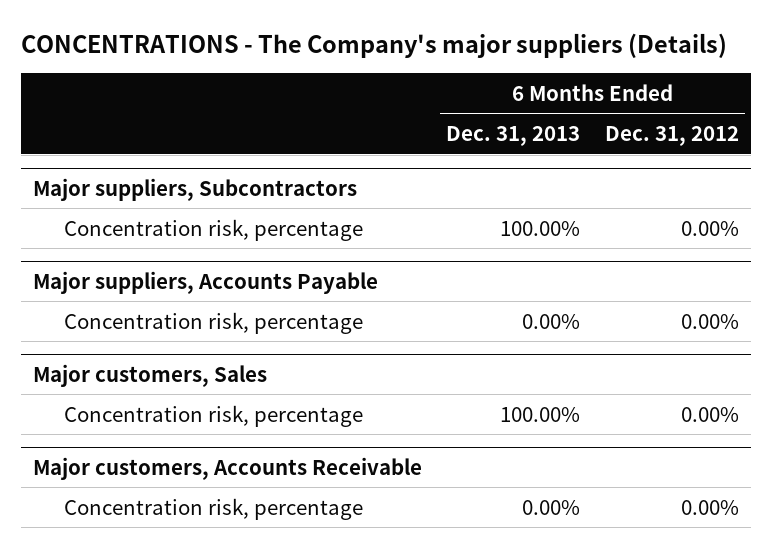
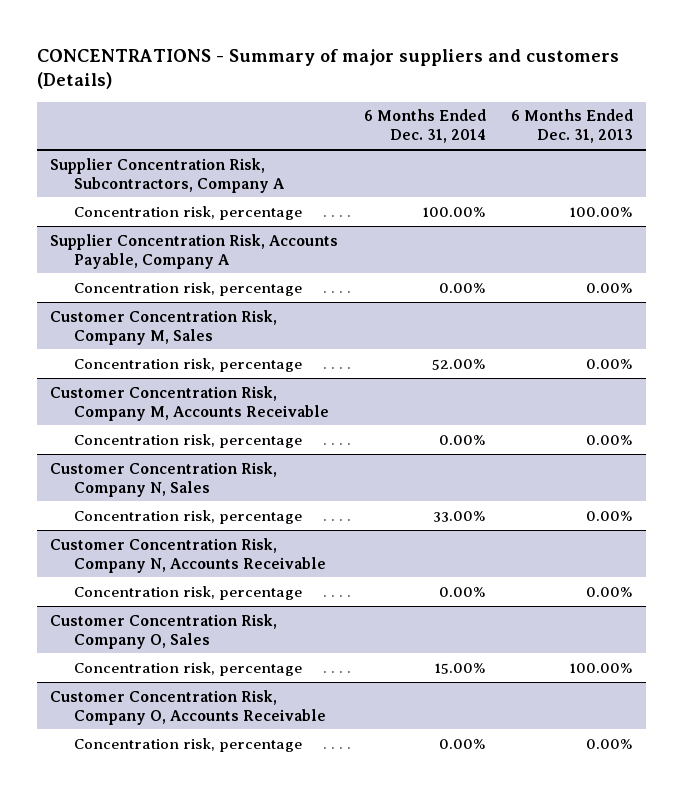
[20,32,727,58] CONCENTRATIONS - The Company's major suppliers (Details) -> [37,48,620,89] CONCENTRATIONS - Summary of major suppliers and customers (Details)
[604,125,739,146] Dec. 31, 2012 -> none
none -> [363,109,486,144] 6 Months Ended Dec. 31, 2014
[33,177,358,201] Major suppliers, Subcontractors -> none
none -> [50,157,285,193] Supplier Concentration Risk, Subcontractors, Company A
[33,270,379,294] Major suppliers, Accounts Payable -> none
none -> [50,233,339,269] Supplier Concentration Risk, Accounts Payable, Company A
[33,363,268,387] Major customers, Sales -> none
none -> [50,309,278,345] Customer Concentration Risk, Company M, Sales
none -> [73,357,302,372] Concentration risk, percentage
none -> [50,385,329,421] Customer Concentration Risk, Company M, Accounts Receivable
none -> [73,433,302,448] Concentration risk, percentage
none -> [50,461,278,497] Customer Concentration Risk, Company N, Sales
none -> [73,509,302,524] Concentration risk, percentage
none -> [50,537,326,573] Customer Concentration Risk, Company N, Accounts Receivable
none -> [73,585,302,600] Concentration risk, percentage
none -> [50,613,278,649] Customer Concentration Risk, Company O, Sales
[33,456,423,480] Major customers, Accounts Receivable -> none
none -> [50,689,326,725] Customer Concentration Risk, Company O, Accounts Receivable

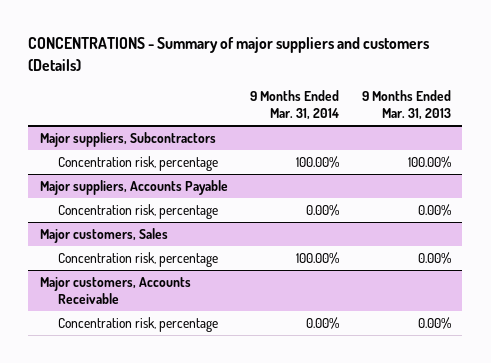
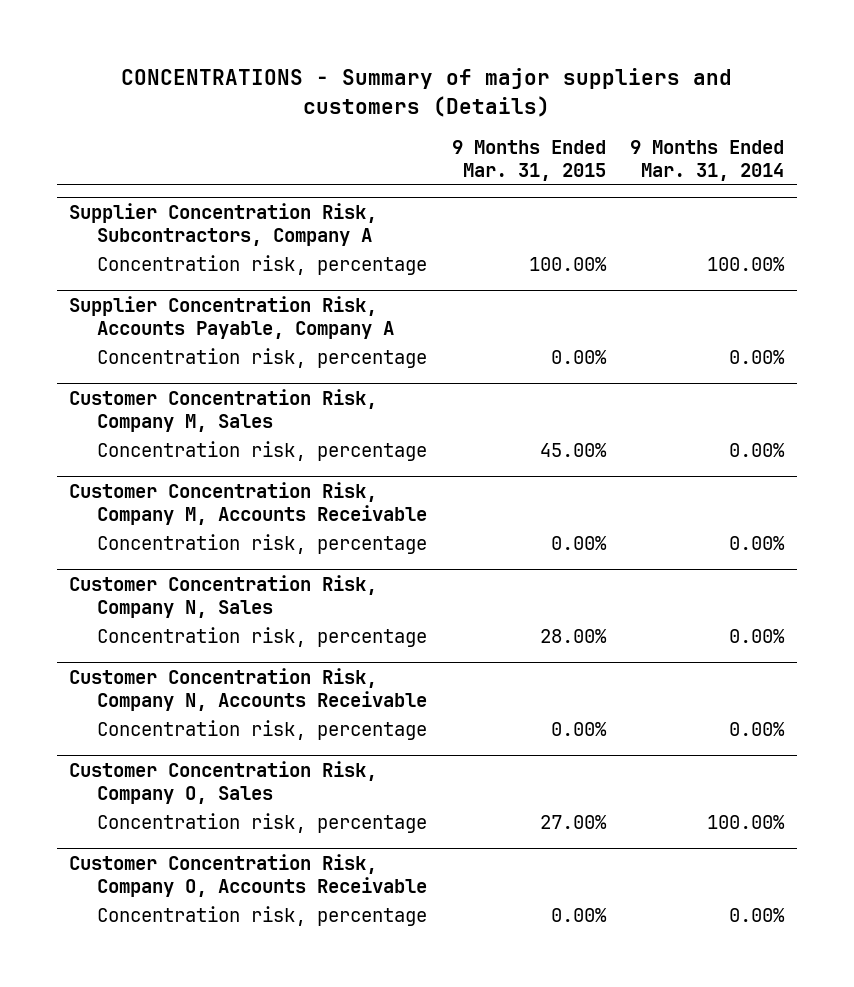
[361,90,451,120] 9 Months Ended Mar. 31, 2013 -> none
none -> [451,139,606,181] 9 Months Ended Mar. 31, 2015
[39,132,216,148] Major suppliers, Subcontractors -> none
none -> [69,202,378,246] Supplier Concentration Risk, Subcontractors, Company A
[39,180,228,196] Major suppliers, Accounts Payable -> none
none -> [69,295,395,339] Supplier Concentration Risk, Accounts Payable, Company A
[39,228,168,244] Major customers, Sales -> none
none -> [69,388,378,432] Customer Concentration Risk, Company M, Sales
none -> [97,441,428,462] Concentration risk, percentage
none -> [69,481,428,525] Customer Concentration Risk, Company M, Accounts Receivable
none -> [97,534,428,555] Concentration risk, percentage
none -> [69,574,378,618] Customer Concentration Risk, Company N, Sales
none -> [97,627,428,648] Concentration risk, percentage
none -> [69,667,428,711] Customer Concentration Risk, Company N, Accounts Receivable
none -> [97,720,428,741] Concentration risk, percentage
none -> [69,760,378,804] Customer Concentration Risk, Company O, Sales
[39,277,191,304] Major customers, Accounts Receivable -> none
none -> [69,853,428,897] Customer Concentration Risk, Company O, Accounts Receivable

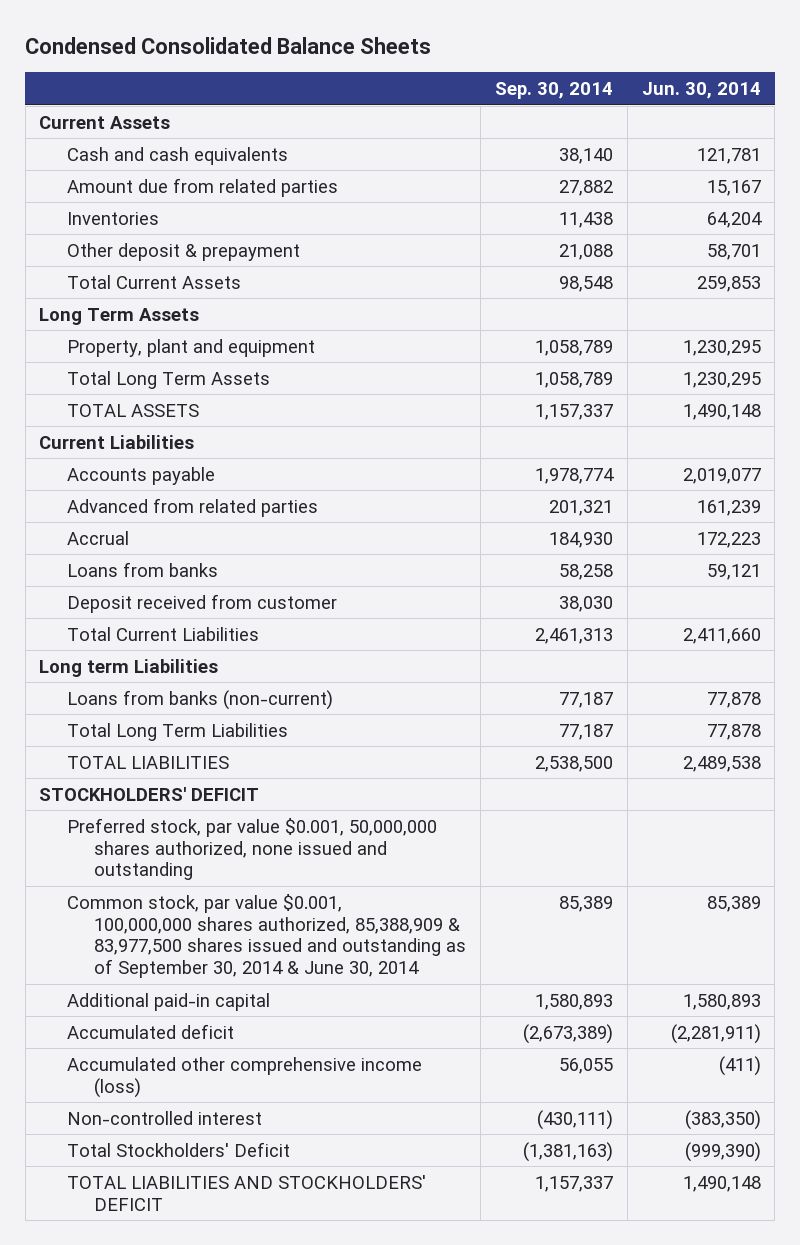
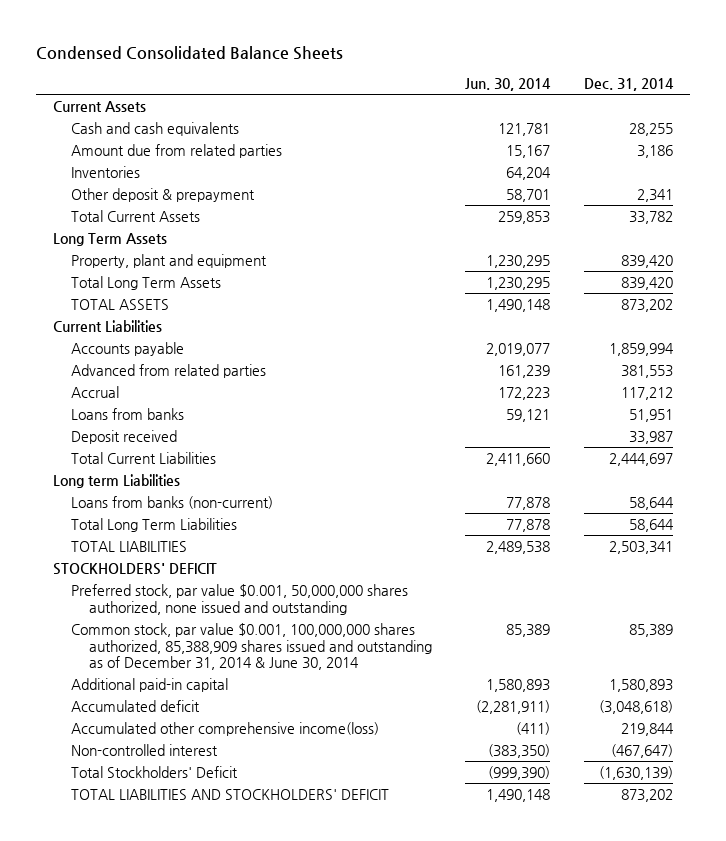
[495,82,614,100] Sep. 30, 2014 -> none
none -> [583,77,674,91] Dec. 31, 2014
[66,593,337,613] Deposit received from customer -> [70,429,177,444] Deposit received
[66,893,467,979] Common stock, par value $0.001, 100,000,000 shares authorized, 85,388,909 & 83,977,500 shares issued and outstanding as of September 30, 2014 & June 30, 2014 -> [70,622,432,671] Common stock, par value $0.001, 100,000,000 shares authorized, 85,388,909 shares issued and outstanding as of December 31, 2014 & June 30, 2014
[66,1056,422,1098] Accumulated other comprehensive income (loss) -> [70,721,379,736] Accumulated other comprehensive income(loss)

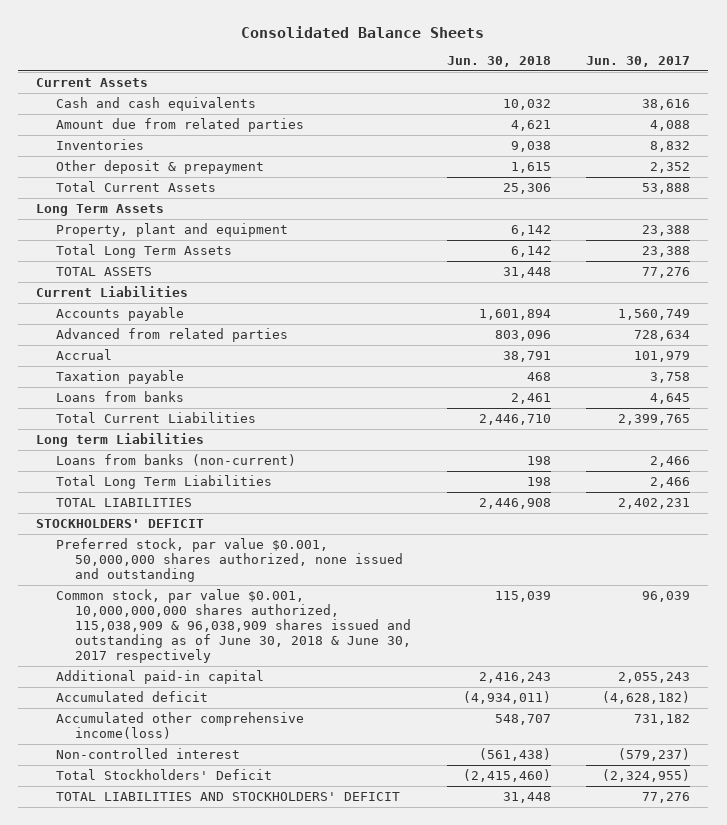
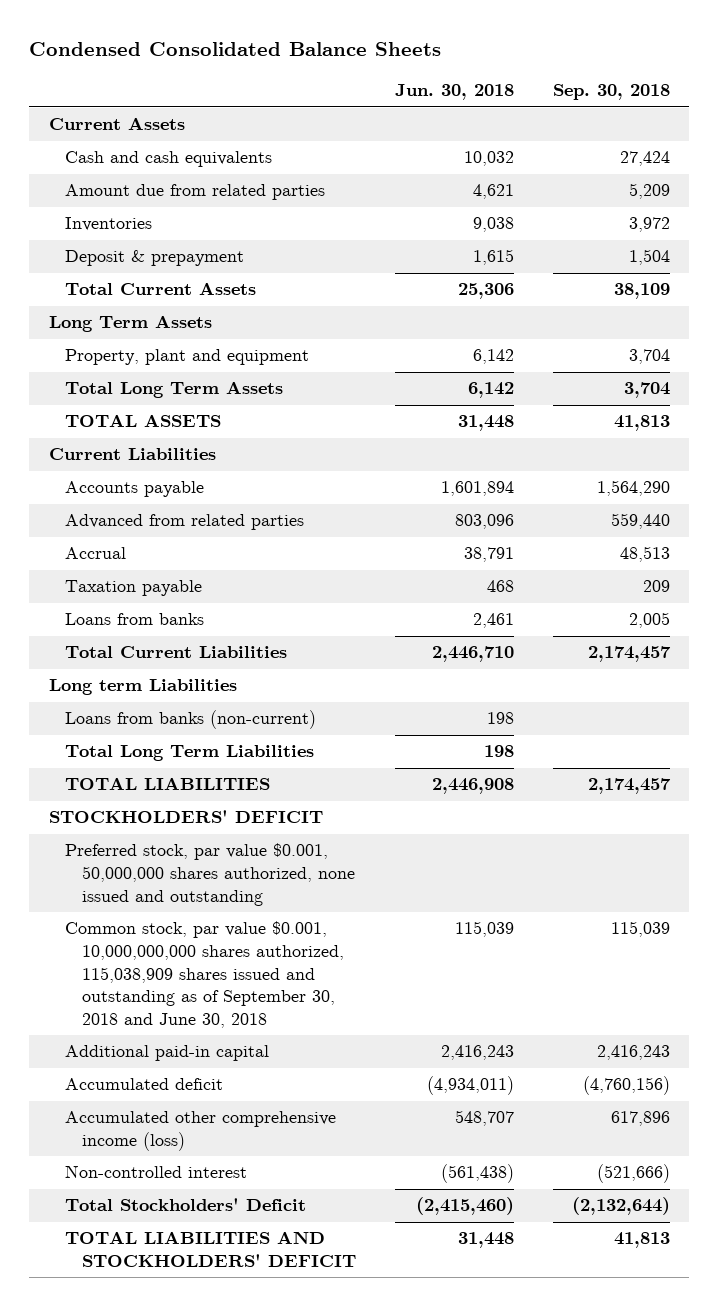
[241,25,485,38] Consolidated Balance Sheets -> [29,42,442,57] Condensed Consolidated Balance Sheets
[586,55,691,67] Jun. 30, 2017 -> none
none -> [552,84,670,101] Sep. 30, 2018
[55,159,264,174] Other deposit & prepayment -> [65,250,245,267] Deposit & prepayment
[55,588,412,663] Common stock, par value $0.001, 10,000,000,000 shares authorized, 115,038,909 & 96,038,909 shares issued and outstanding as of June 30, 2018 & June 30, 2017 respectively -> [65,921,345,1029] Common stock, par value $0.001, 10,000,000,000 shares authorized, 115,038,909 shares issued and outstanding as of September 30, 2018 and June 30, 2018
[55,711,304,739] Accumulated other comprehensive income(loss) -> [65,1111,337,1152] Accumulated other comprehensive income (loss)

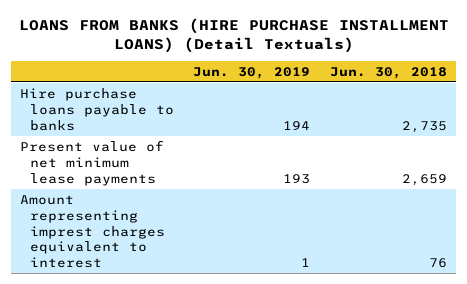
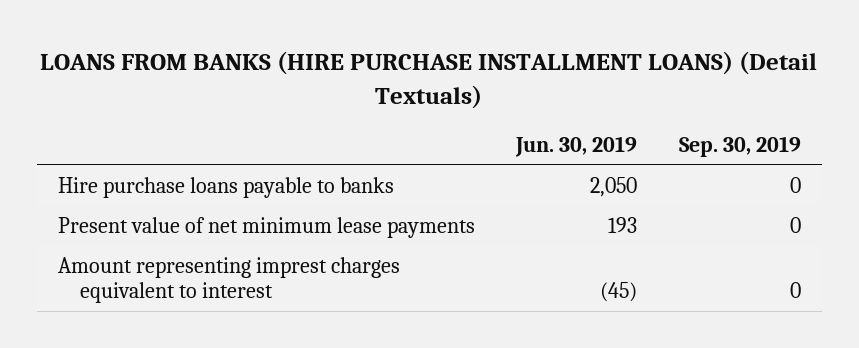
[329,66,447,79] Jun. 30, 2018 -> none
none -> [679,136,802,158] Sep. 30, 2019
[283,120,311,130] 194 -> [590,177,638,198] 2,050
[301,258,311,268] 1 -> [600,282,638,303] (45)

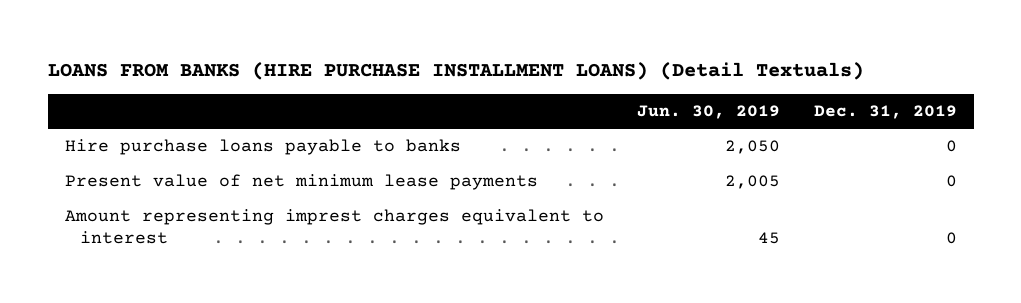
[679,136,802,158] Sep. 30, 2019 -> none
none -> [813,105,957,120] Dec. 31, 2019
[608,217,638,234] 193 -> [725,175,781,190] 2,005
[600,282,638,303] (45) -> [758,231,781,244] 45

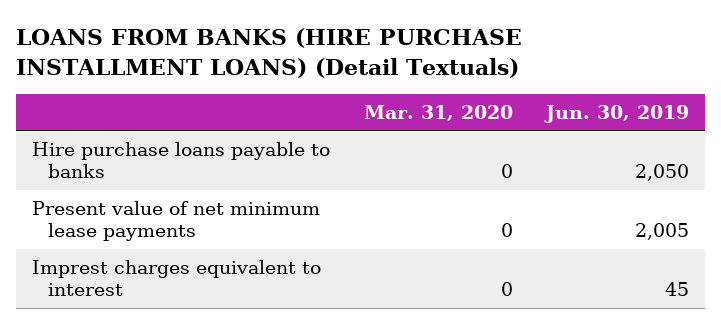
[813,105,957,120] Dec. 31, 2019 -> none
none -> [363,105,513,122] Mar. 31, 2020
[64,209,604,244] Amount representing imprest charges equivalent to interest -> [32,260,322,297] Imprest charges equivalent to interest

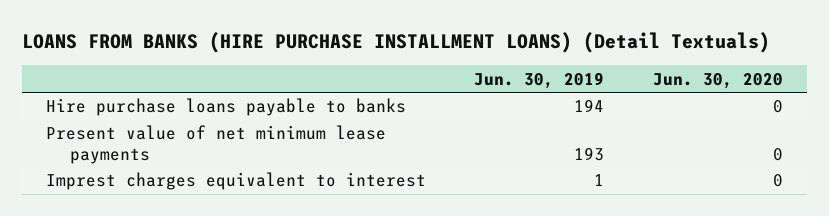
[363,105,513,122] Mar. 31, 2020 -> none
none -> [652,72,783,89] Jun. 30, 2020
[634,164,689,182] 2,050 -> [574,99,605,113] 194
[634,223,689,241] 2,005 -> [574,146,605,161] 193
[664,282,689,297] 45 -> [594,174,605,187] 1

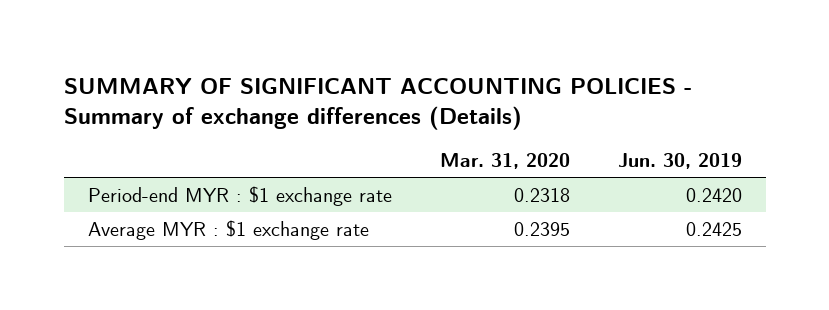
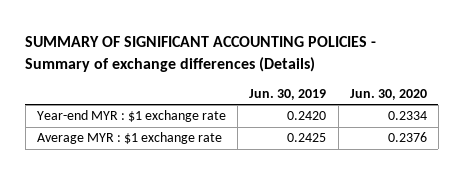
[439,153,570,170] Mar. 31, 2020 -> none
none -> [349,89,427,101] Jun. 30, 2020
[87,185,392,206] Period-end MYR : $1 exchange rate -> [36,110,226,123] Year-end MYR : $1 exchange rate

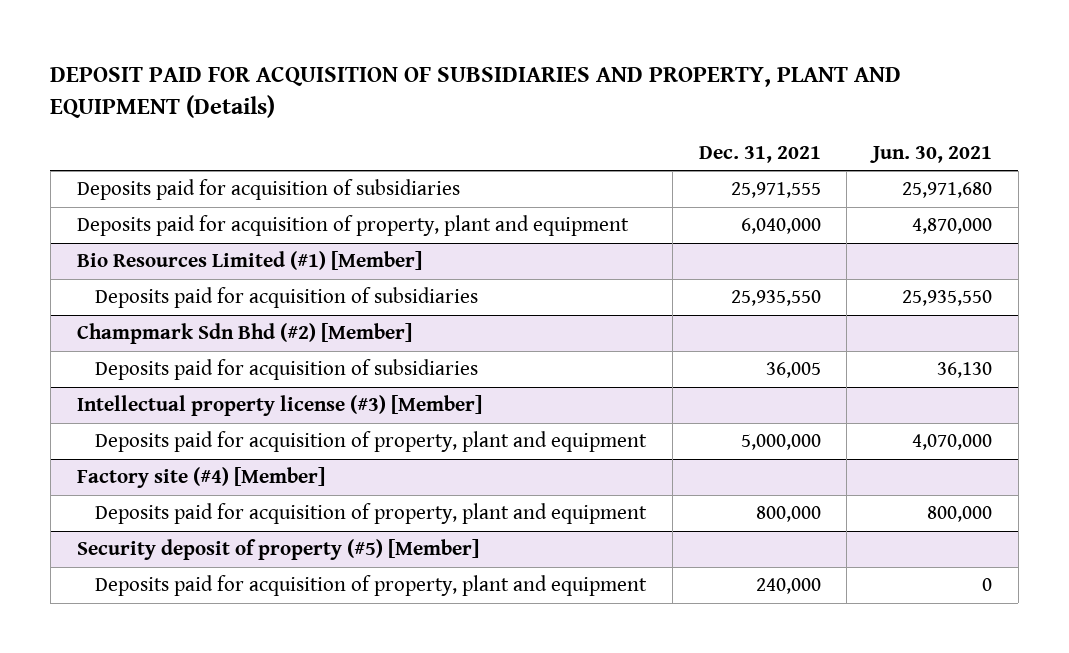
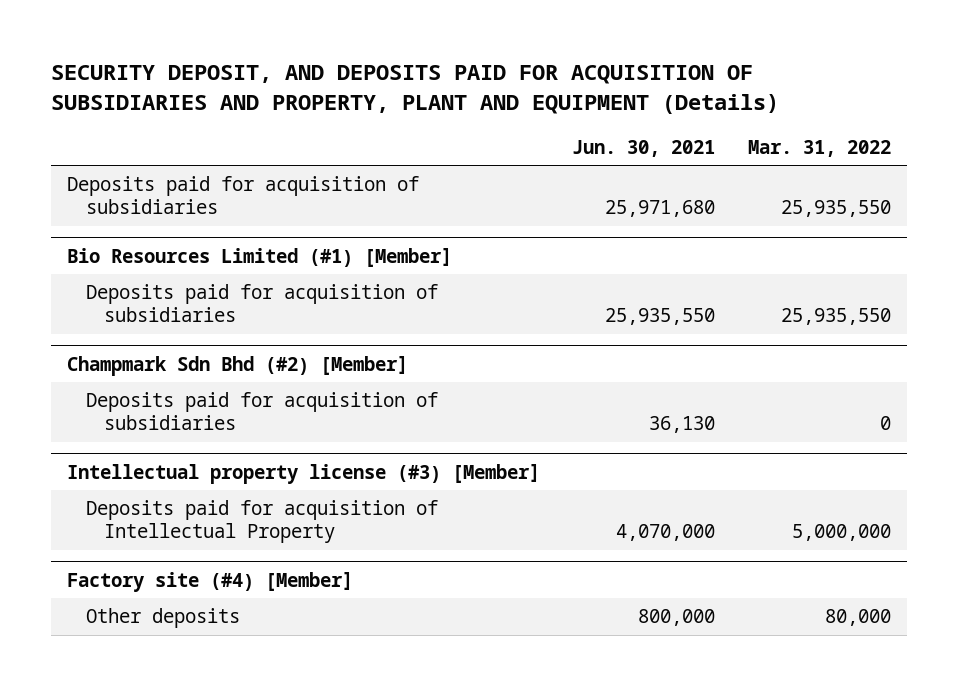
[50,67,902,118] DEPOSIT PAID FOR ACQUISITION OF SUBSIDIARIES AND PROPERTY, PLANT AND EQUIPMENT (Details) -> [50,65,779,114] SECURITY DEPOSIT, AND DEPOSITS PAID FOR ACQUISITION OF SUBSIDIARIES AND PROPERTY, PLANT AND EQUIPMENT (Details)
[698,145,821,163] Dec. 31, 2021 -> none
none -> [747,139,891,157] Mar. 31, 2022
[76,215,629,237] Deposits paid for acquisition of property, plant and equipment -> none
[95,431,648,453] Deposits paid for acquisition of property, plant and equipment -> [85,500,438,544] Deposits paid for acquisition of Intellectual Property
[95,503,648,525] Deposits paid for acquisition of property, plant and equipment -> none
[76,539,479,561] Security deposit of property (#5) [Member] -> none
[95,575,648,597] Deposits paid for acquisition of property, plant and equipment -> none
none -> [85,608,240,629] Other deposits

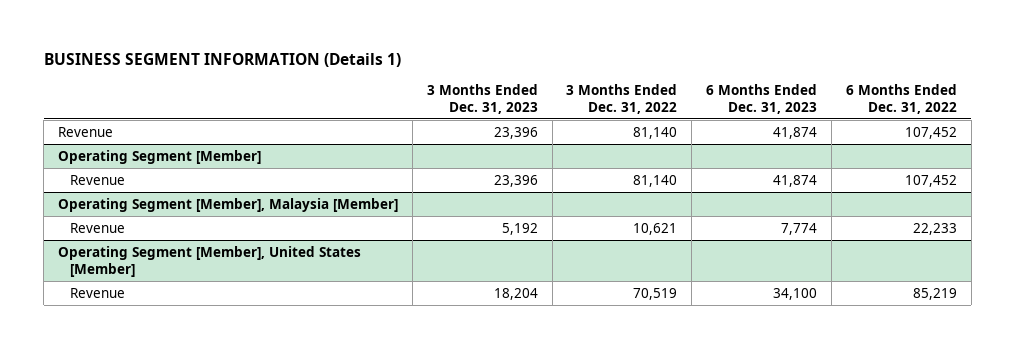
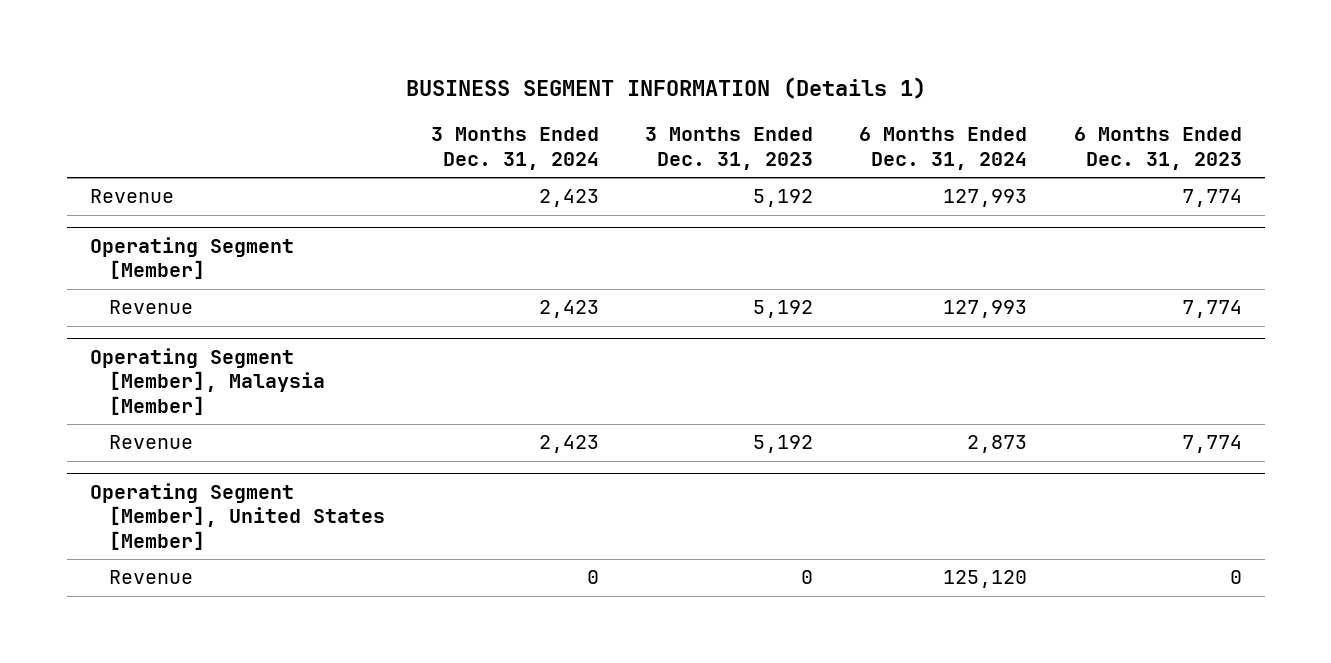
[566,83,678,114] 3 Months Ended Dec. 31, 2022 -> none
[845,83,957,114] 6 Months Ended Dec. 31, 2022 -> none
none -> [431,127,600,170] 3 Months Ended Dec. 31, 2024
none -> [859,127,1028,170] 6 Months Ended Dec. 31, 2024
[493,126,538,139] 23,396 -> [753,189,814,208] 5,192
[773,126,818,139] 41,874 -> [1181,189,1242,208] 7,774
[493,174,538,187] 23,396 -> [753,300,814,319] 5,192
[773,174,818,187] 41,874 -> [1181,300,1242,319] 7,774
[493,287,538,300] 18,204 -> [801,570,814,585] 0
[773,287,818,300] 34,100 -> [1229,570,1242,585] 0

